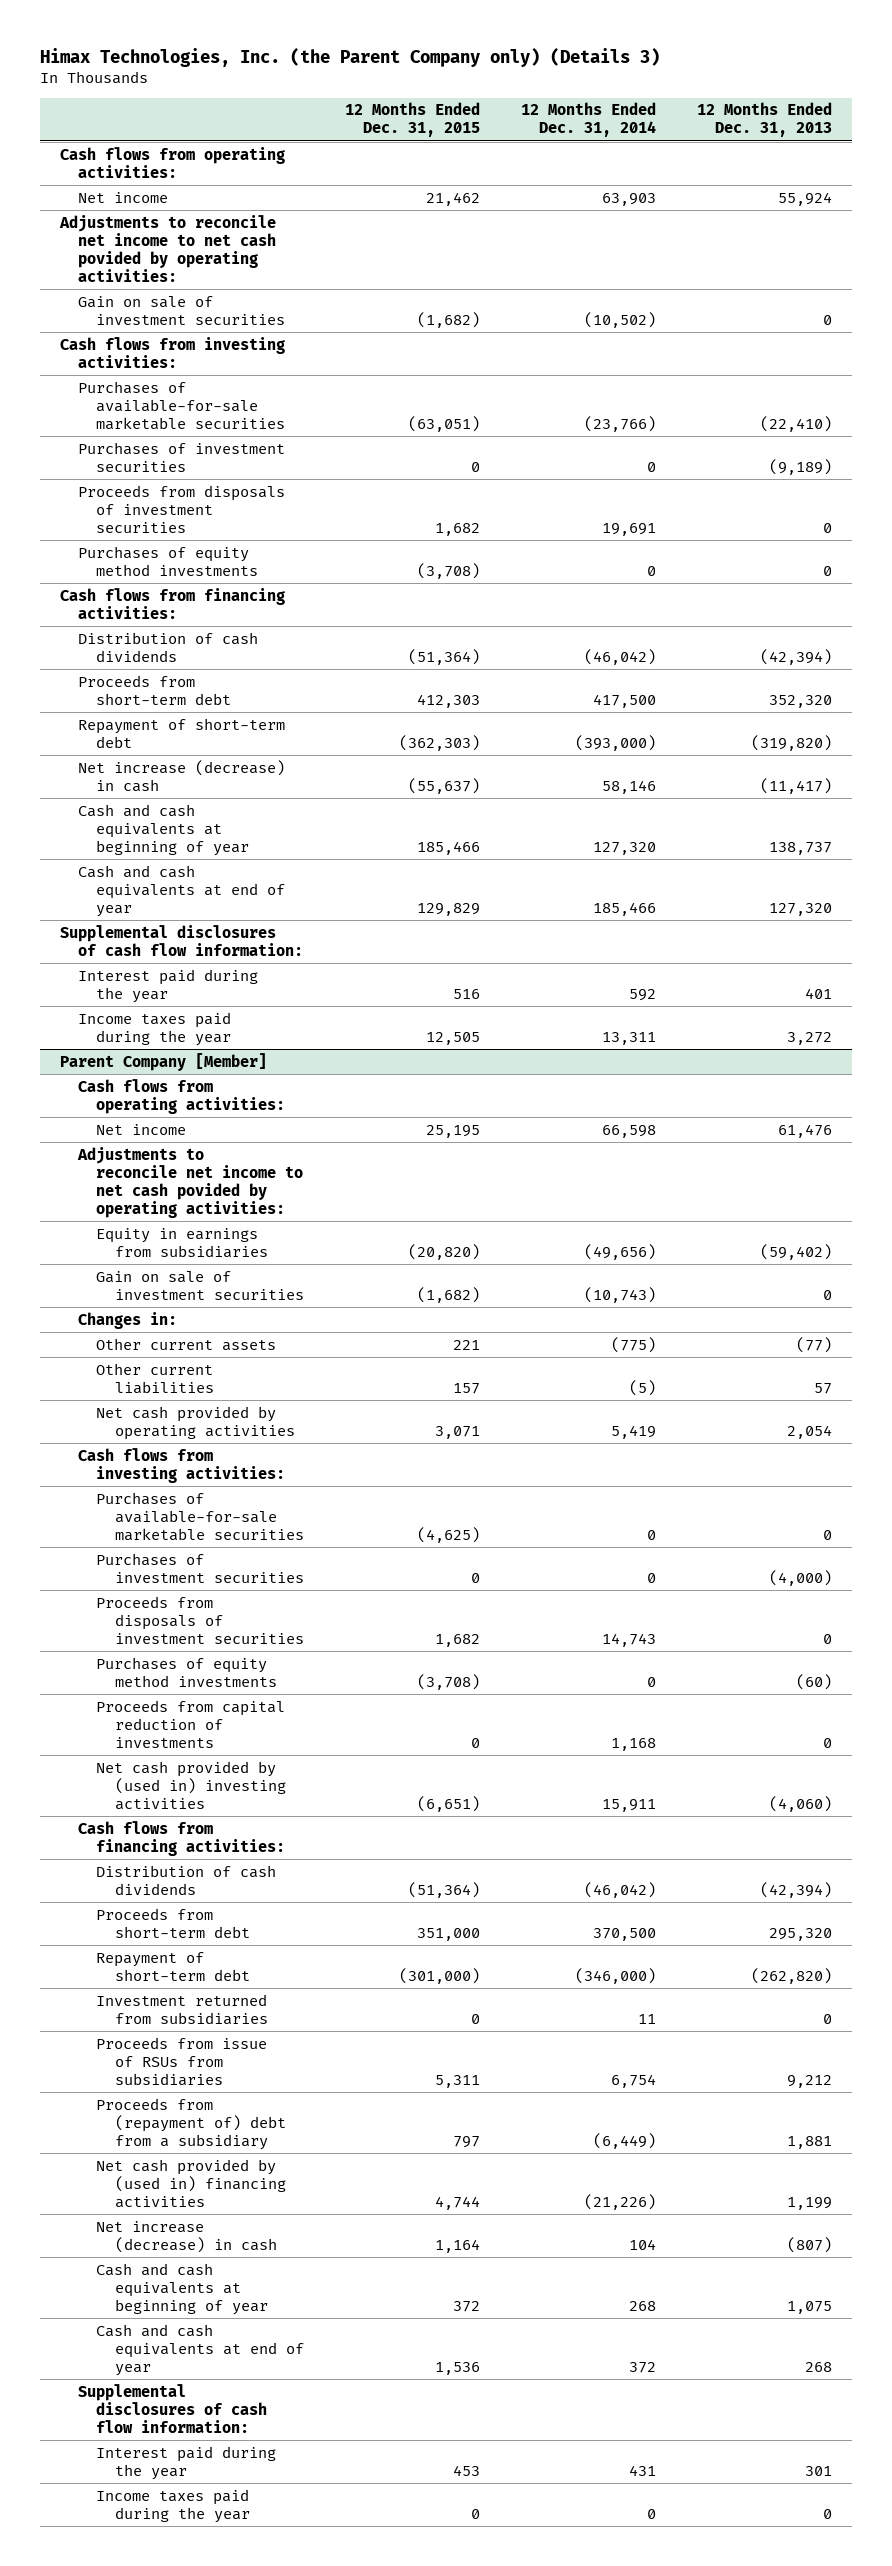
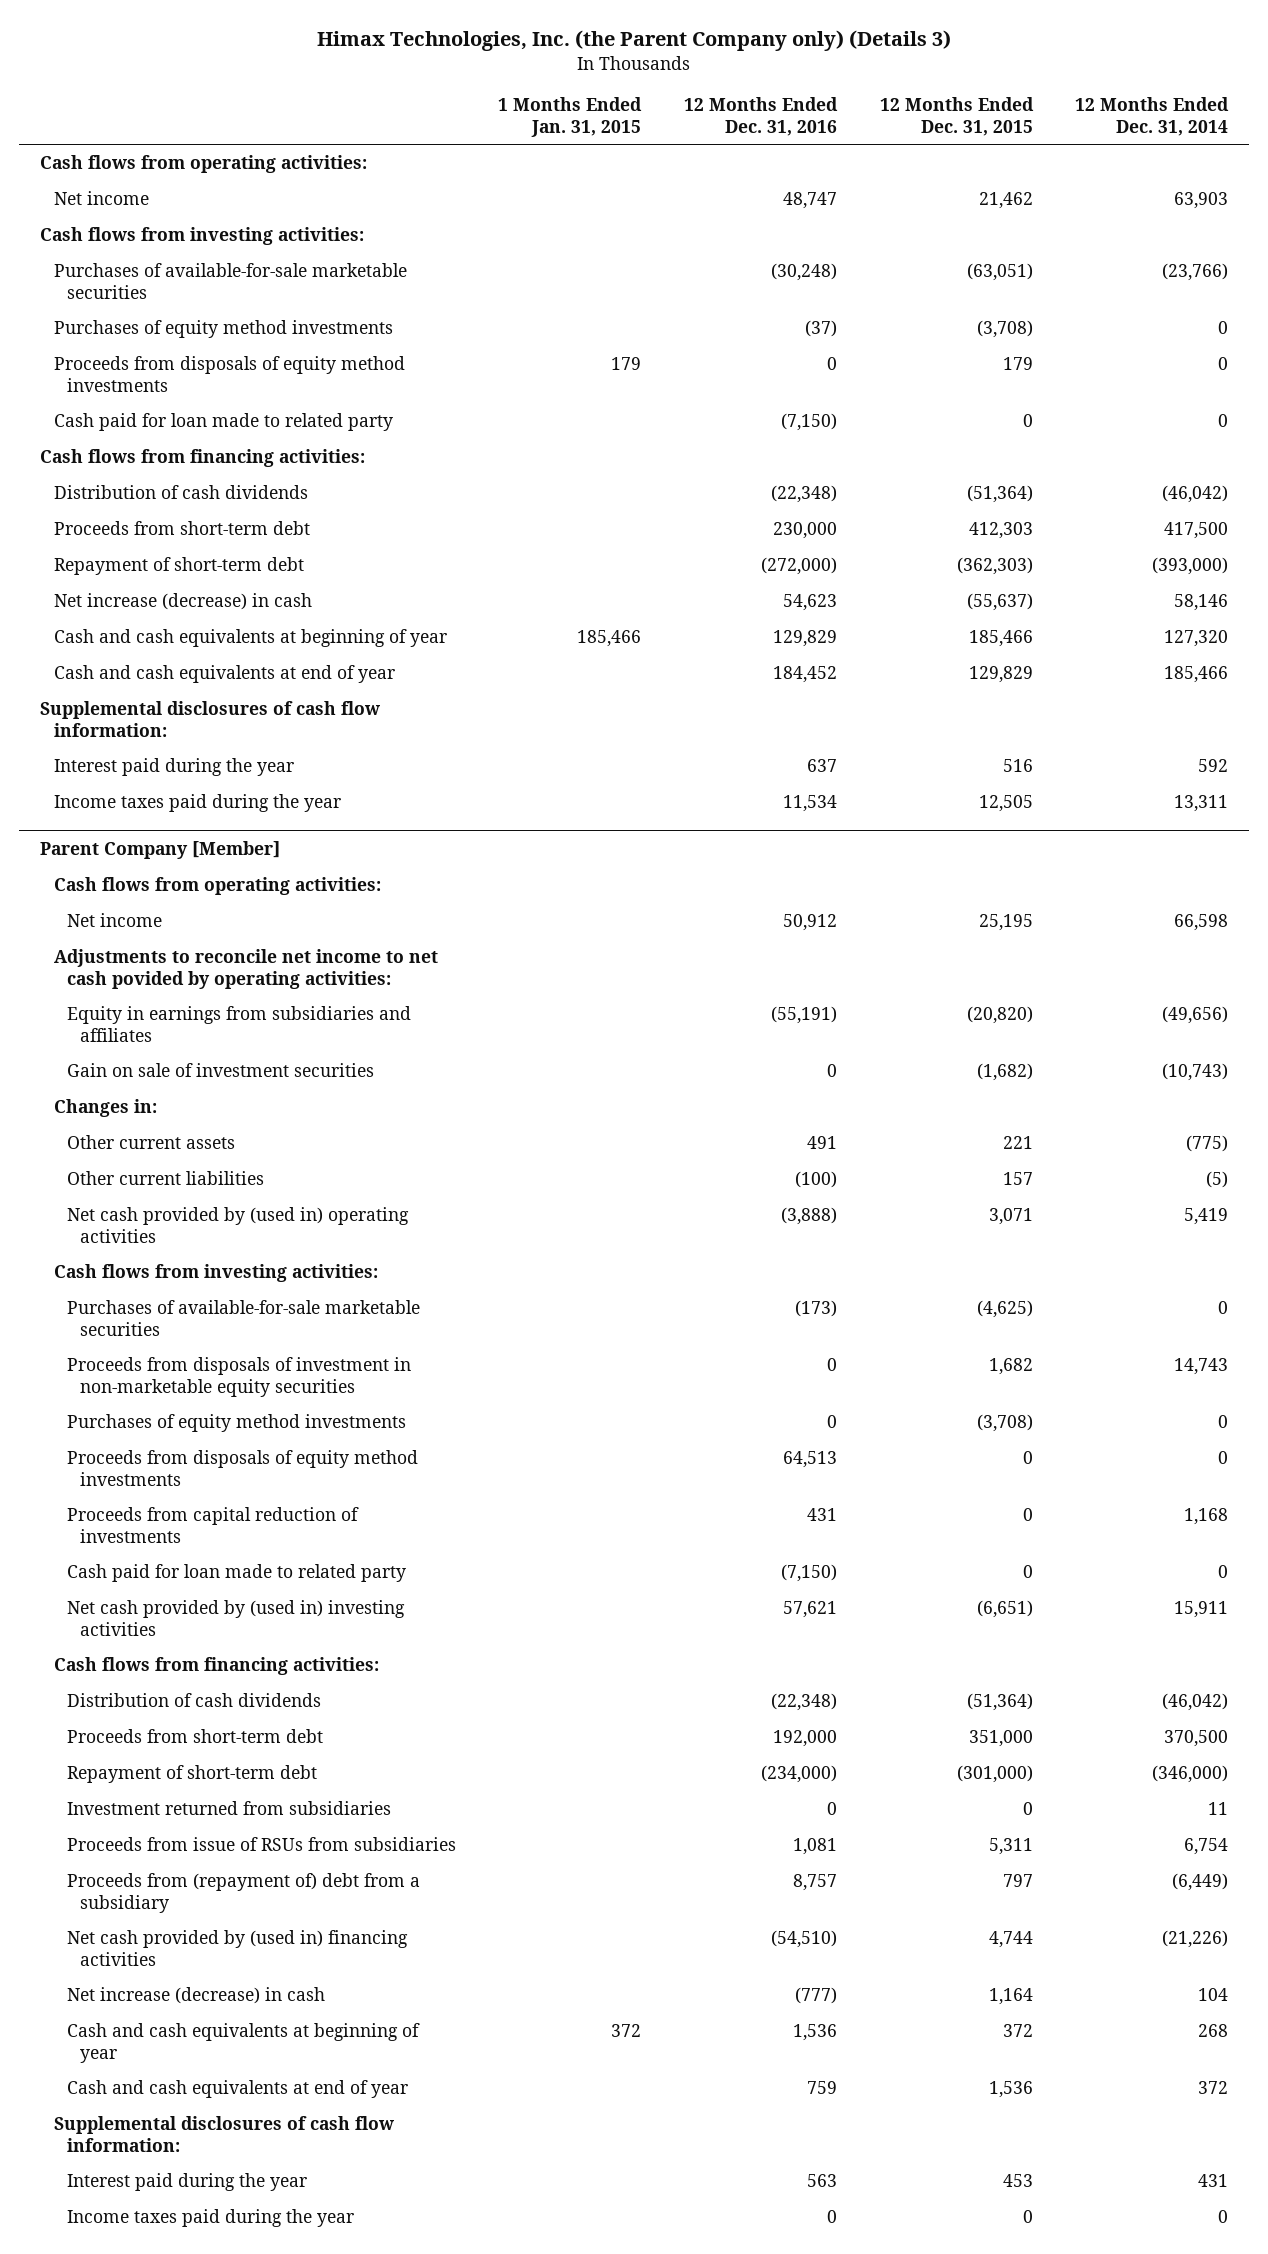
[696,102,832,138] 12 Months Ended Dec. 31, 2013 -> none
none -> [498,97,643,137] 1 Months Ended Jan. 31, 2015
none -> [684,97,839,136] 12 Months Ended Dec. 31, 2016
[59,214,277,282] Adjustments to reconcile net income to net cash povided by operating activities: -> none
[78,295,286,325] Gain on sale of investment securities -> none
[78,441,286,472] Purchases of investment securities -> none
[78,484,286,533] Proceeds from disposals of investment securities -> none
none -> [53,356,405,392] Proceeds from disposals of equity method investments
none -> [53,413,393,432] Cash paid for loan made to related party
[96,1227,268,1258] Equity in earnings from subsidiaries -> [66,1006,411,1042] Equity in earnings from subsidiaries and affiliates
[96,1405,295,1440] Net cash provided by operating activities -> [66,1207,409,1243] Net cash provided by (used in) operating activities
[96,1552,304,1583] Purchases of investment securities -> none
[96,1595,304,1644] Proceeds from disposals of investment securities -> [66,1357,411,1397] Proceeds from disposals of investment in non-marketable equity securities
none -> [66,1450,418,1486] Proceeds from disposals of equity method investments
none -> [66,1564,406,1583] Cash paid for loan made to related party

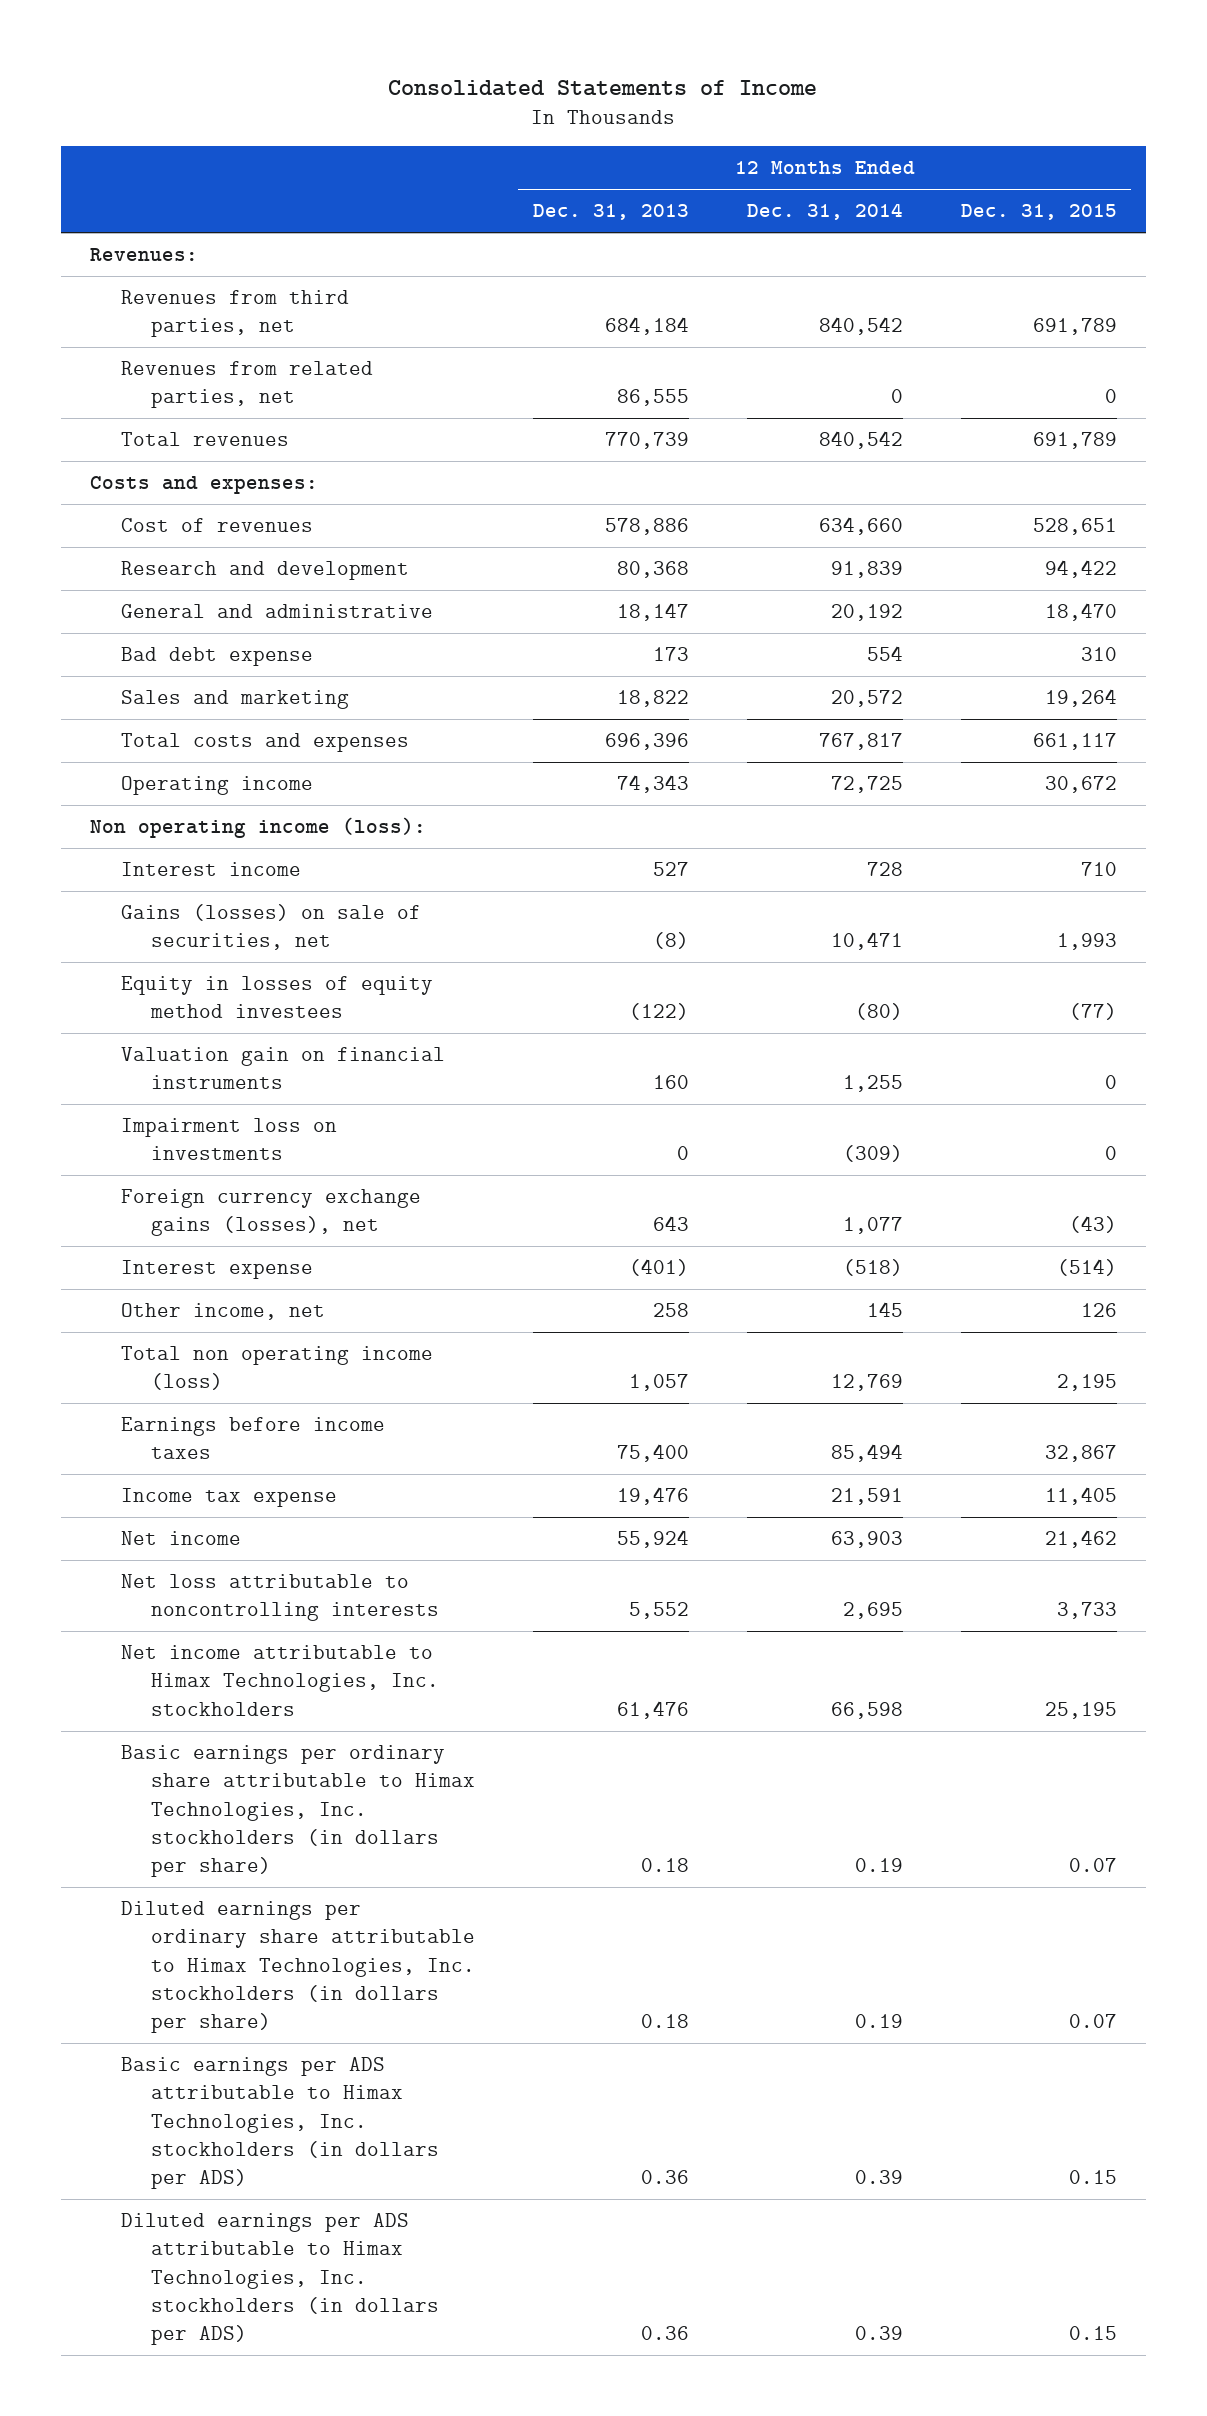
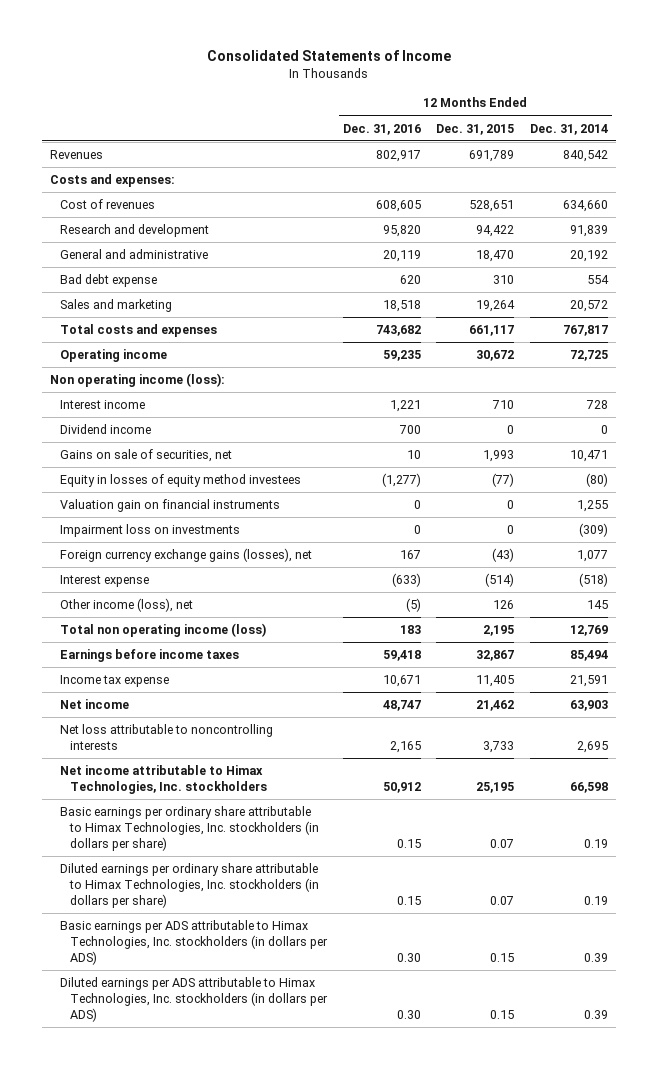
[532,204,689,221] Dec. 31, 2013 -> none
none -> [342,123,421,135] Dec. 31, 2016
[90,248,199,262] Revenues: -> none
[120,290,349,338] Revenues from third parties, net -> none
[120,361,373,409] Revenues from related parties, net -> none
[120,432,289,447] Total revenues -> [49,150,103,160] Revenues
none -> [60,424,152,435] Dividend income
[120,904,421,951] Gains (losses) on sale of securities, net -> [60,449,233,463] Gains on sale of securities, net
[120,1303,325,1321] Other income, net -> [60,598,194,613] Other income (loss), net

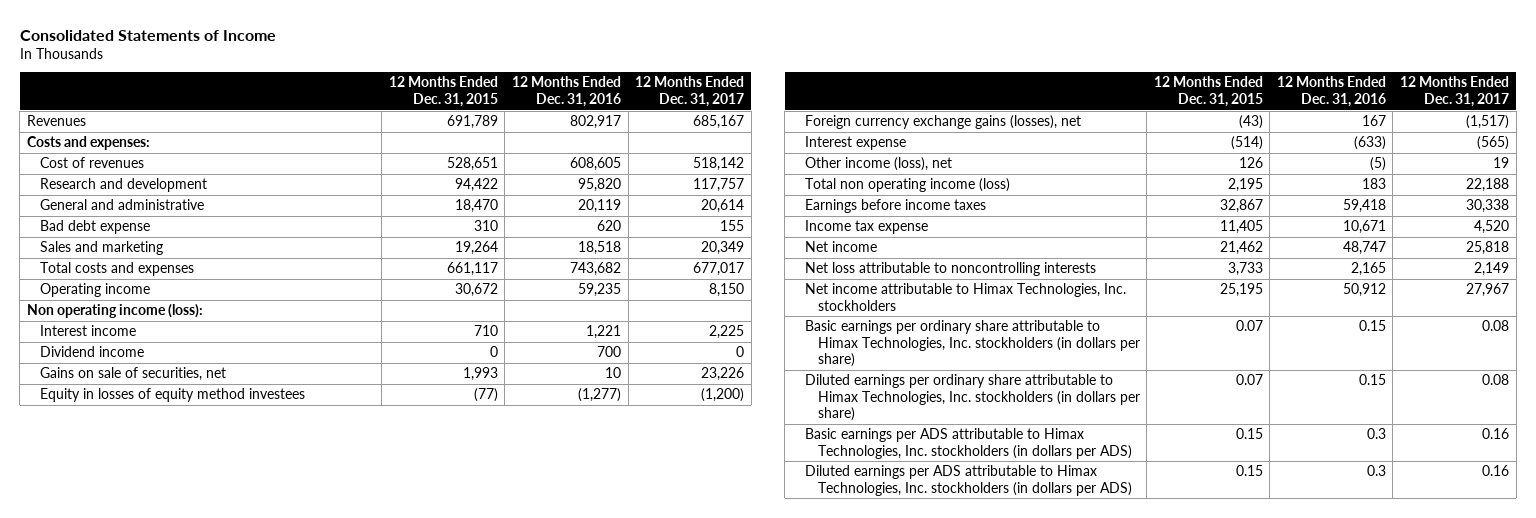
[530,123,609,135] Dec. 31, 2014 -> none
none -> [635,76,745,107] 12 Months Ended Dec. 31, 2017
[60,499,281,513] Valuation gain on financial instruments -> none
[60,524,241,538] Impairment loss on investments -> none
[396,952,421,962] 0.30 -> [1366,428,1386,440] 0.3
[396,1009,421,1019] 0.30 -> [1366,465,1386,477] 0.3

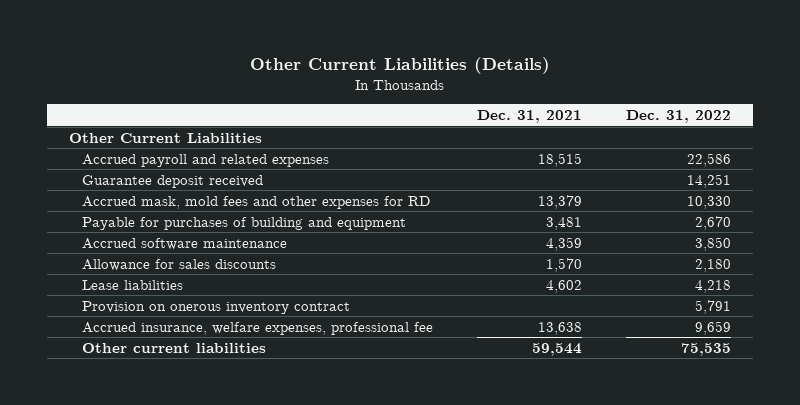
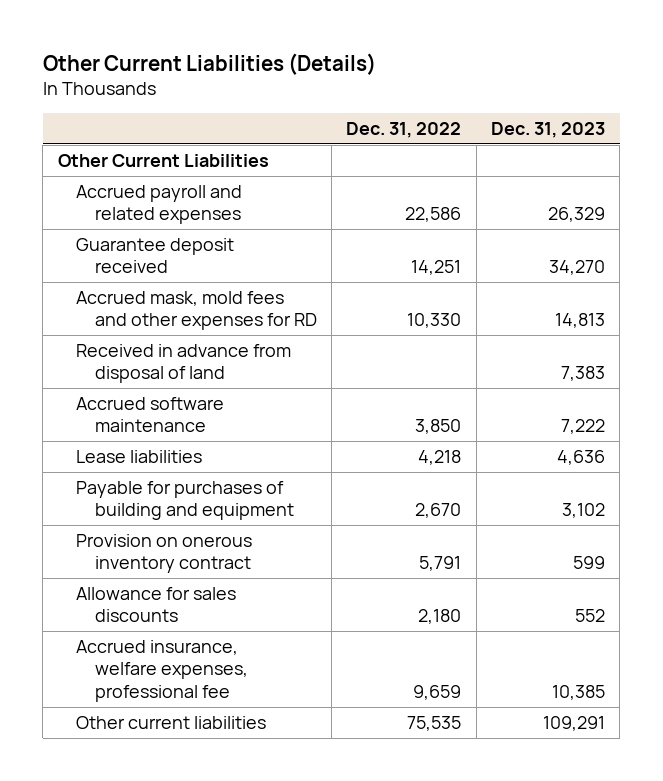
[477,110,583,124] Dec. 31, 2021 -> none
none -> [491,121,606,138] Dec. 31, 2023
none -> [76,344,292,384] Received in advance from disposal of land
[82,216,407,230] Payable for purchases of building and equipment -> [76,481,294,521] Payable for purchases of building and equipment
[82,258,277,271] Allowance for sales discounts -> [76,587,237,623] Allowance for sales discounts

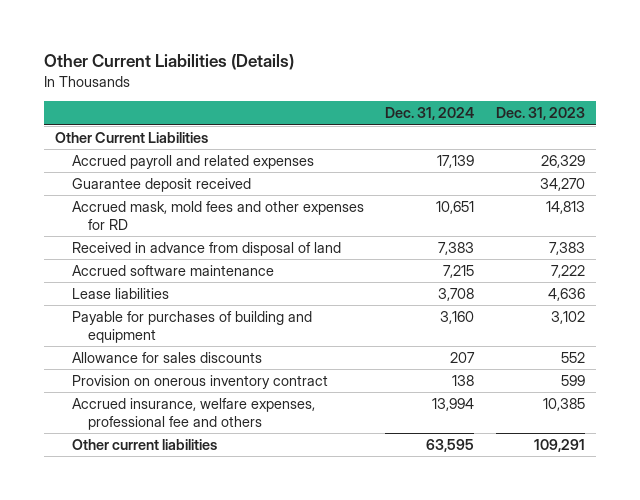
[346,121,462,138] Dec. 31, 2022 -> none
none -> [385,107,475,121] Dec. 31, 2024
[76,534,253,574] Provision on onerous inventory contract -> [71,374,328,389] Provision on onerous inventory contract
[76,640,248,702] Accrued insurance, welfare expenses, professional fee -> [71,397,315,431] Accrued insurance, welfare expenses, professional fee and others

